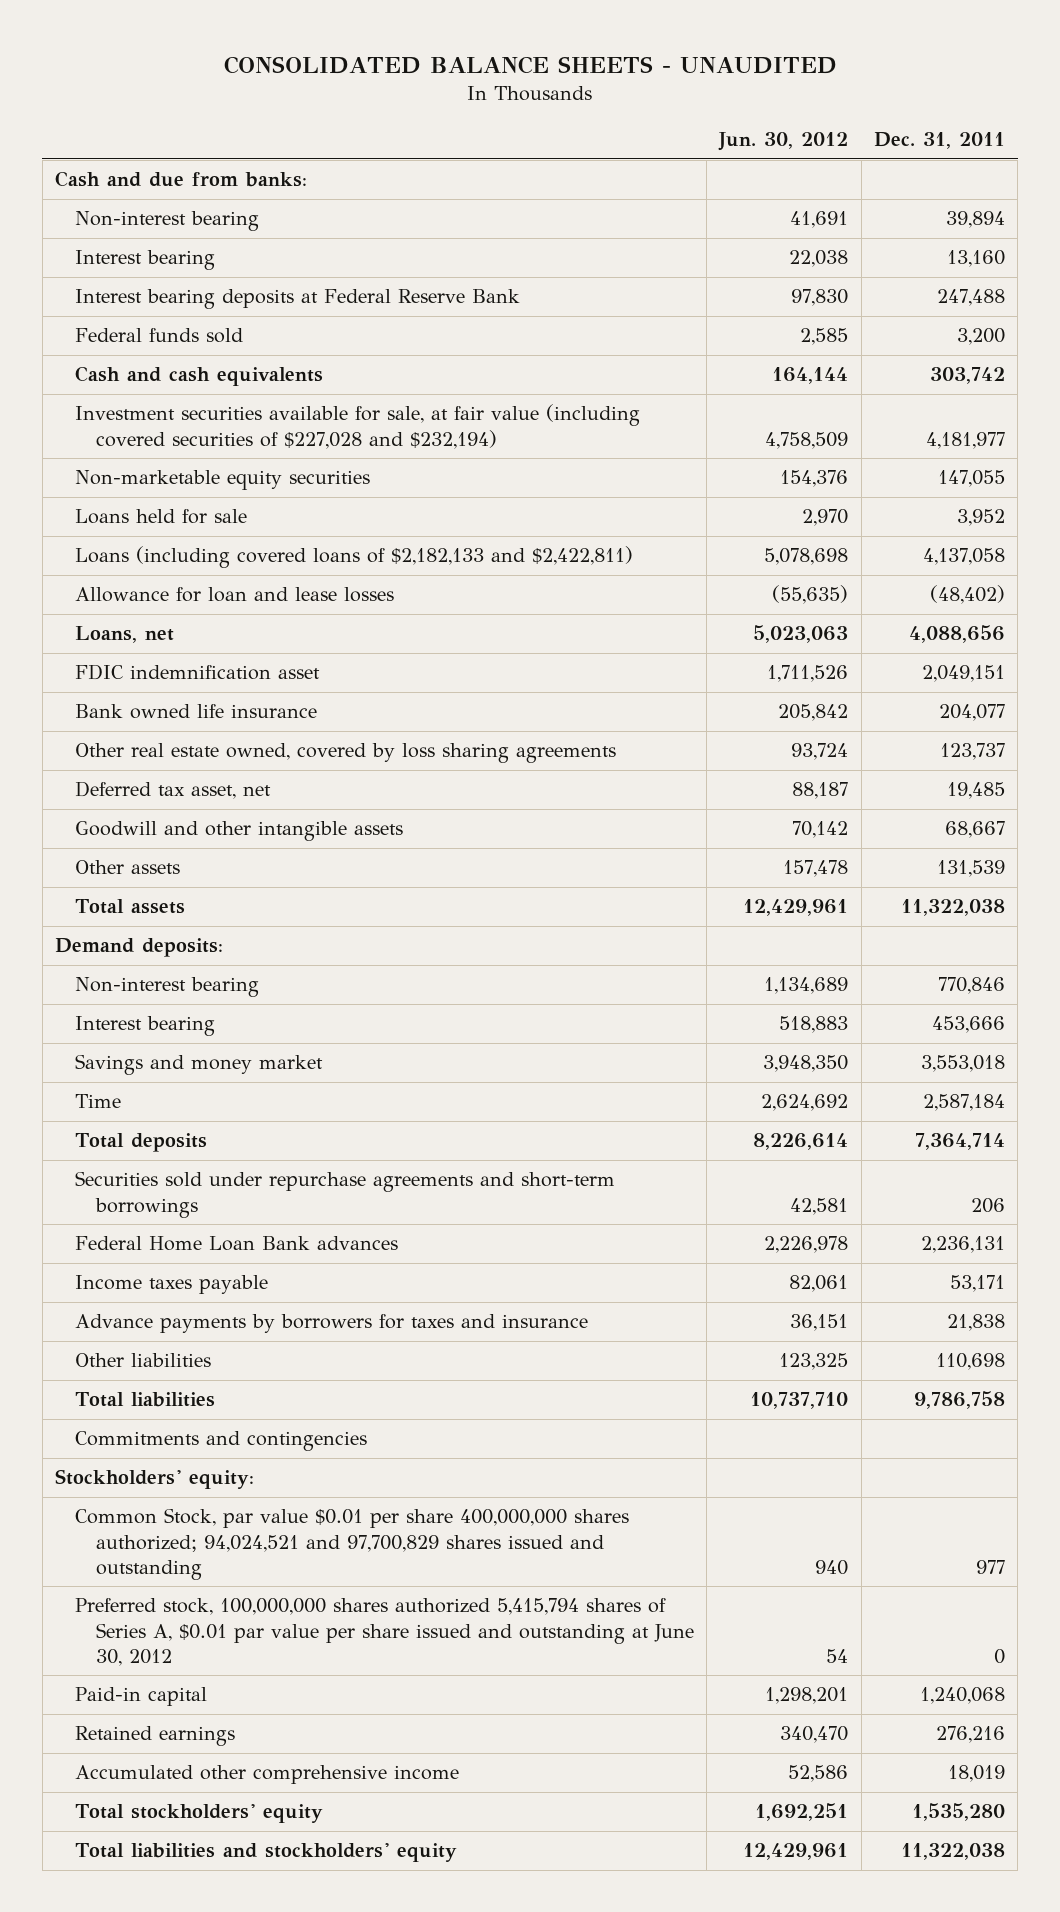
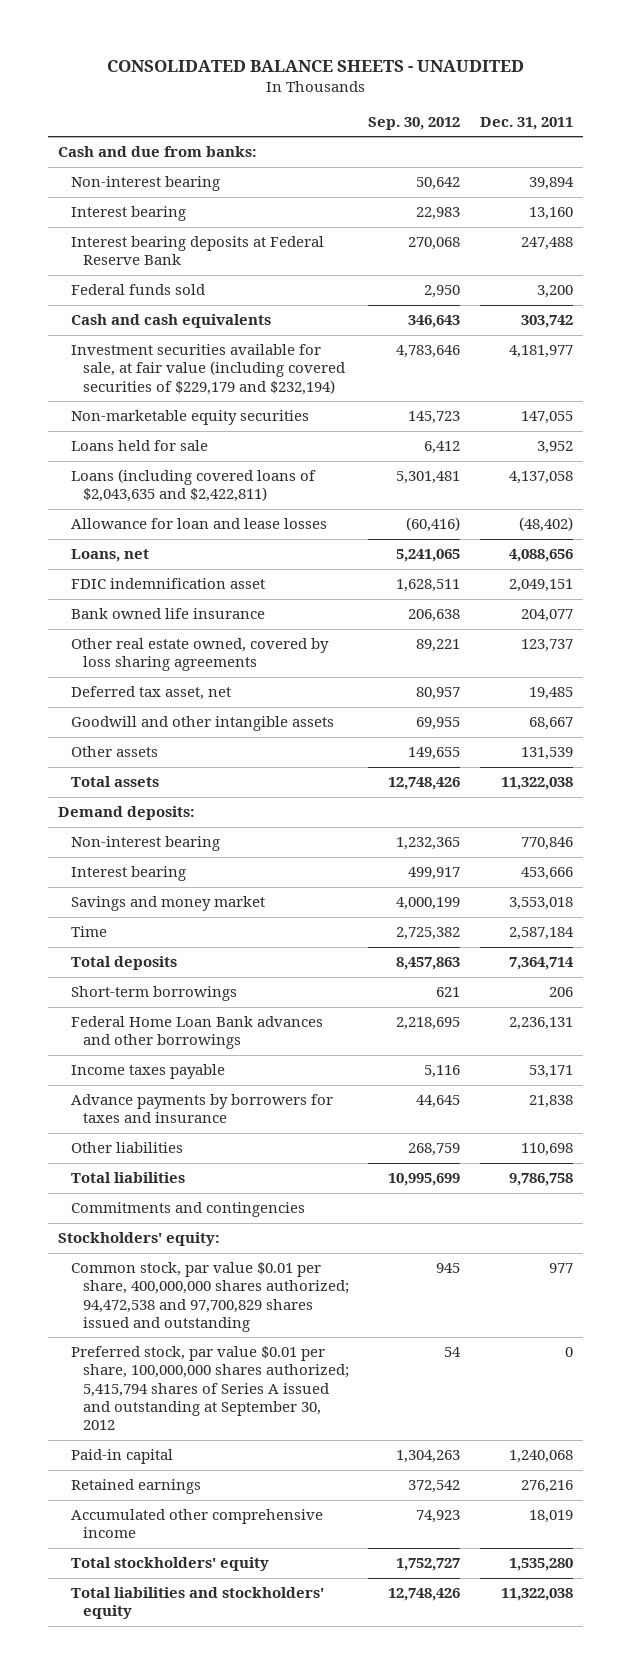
[718,132,849,152] Jun. 30, 2012 -> none
none -> [368,117,461,131] Sep. 30, 2012
[75,404,641,449] Investment securities available for sale, at fair value (including covered securities of $227,028 and $232,194) -> [70,344,345,395] Investment securities available for sale, at fair value (including covered securities of $229,179 and $232,194)
[75,546,634,569] Loans (including covered loans of $2,182,133 and $2,422,811) -> [70,469,316,503] Loans (including covered loans of $2,043,635 and $2,422,811)
[75,1171,616,1218] Securities sold under repurchase agreements and short-term borrowings -> [70,986,237,1002] Short-term borrowings
[75,1236,399,1252] Federal Home Loan Bank advances -> [70,1016,323,1050] Federal Home Loan Bank advances and other borrowings
[75,1508,630,1580] Common Stock, par value $0.01 per share 400,000,000 shares authorized; 94,024,521 and 97,700,829 shares issued and outstanding -> [70,1262,349,1333] Common stock, par value $0.01 per share, 400,000,000 shares authorized; 94,472,538 and 97,700,829 shares issued and outstanding
[75,1598,694,1666] Preferred stock, 100,000,000 shares authorized 5,415,794 shares of Series A, $0.01 par value per share issued and outstanding at June 30, 2012 -> [70,1346,349,1431] Preferred stock, par value $0.01 per share, 100,000,000 shares authorized; 5,415,794 shares of Series A issued and outstanding at September 30, 2012

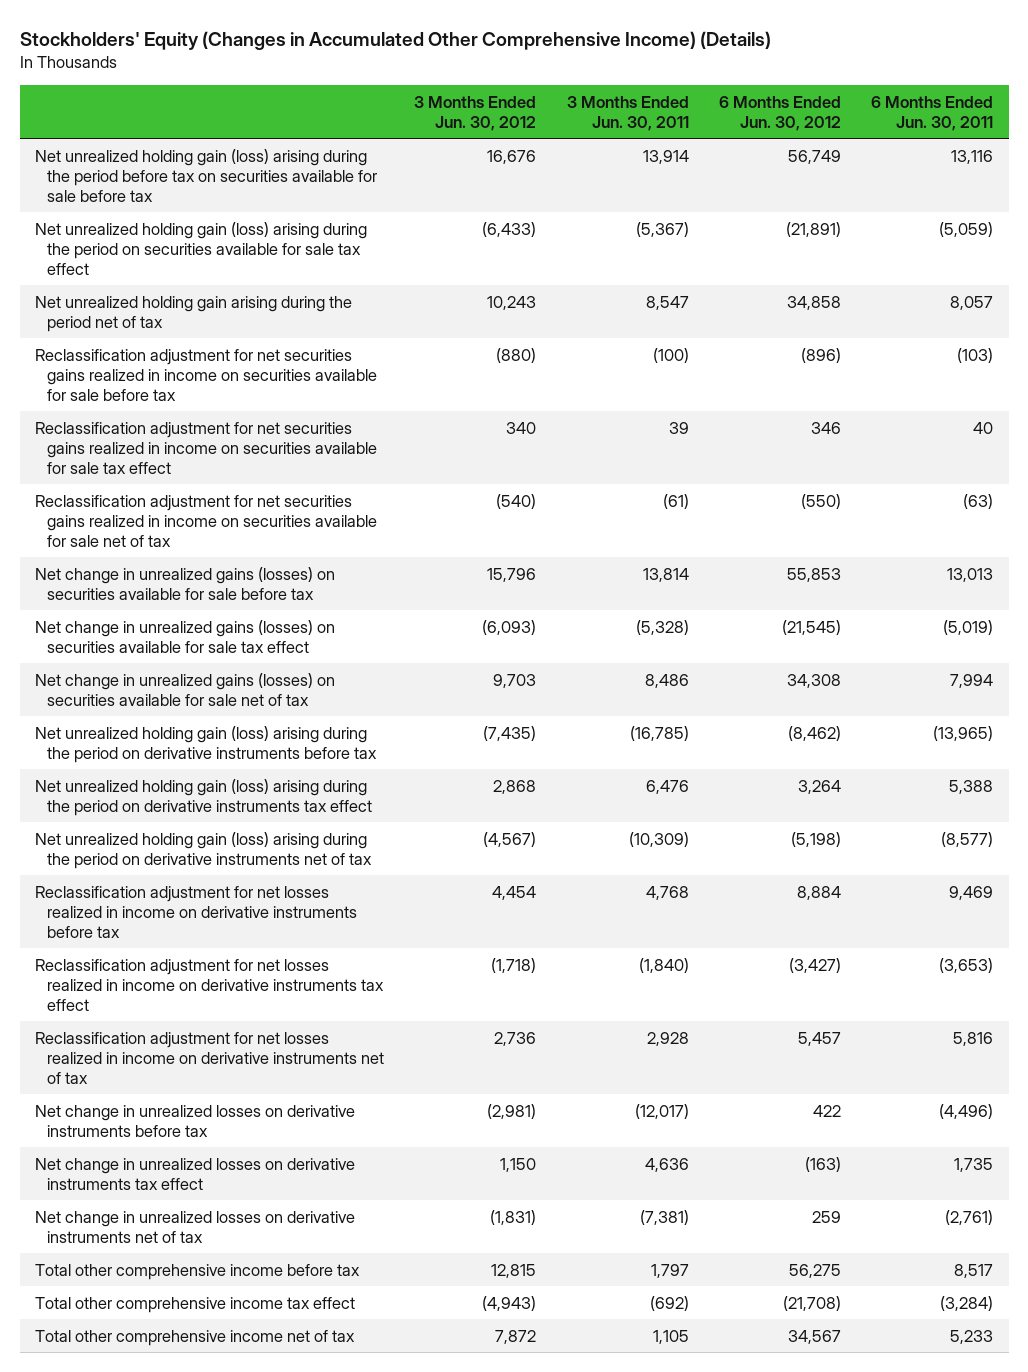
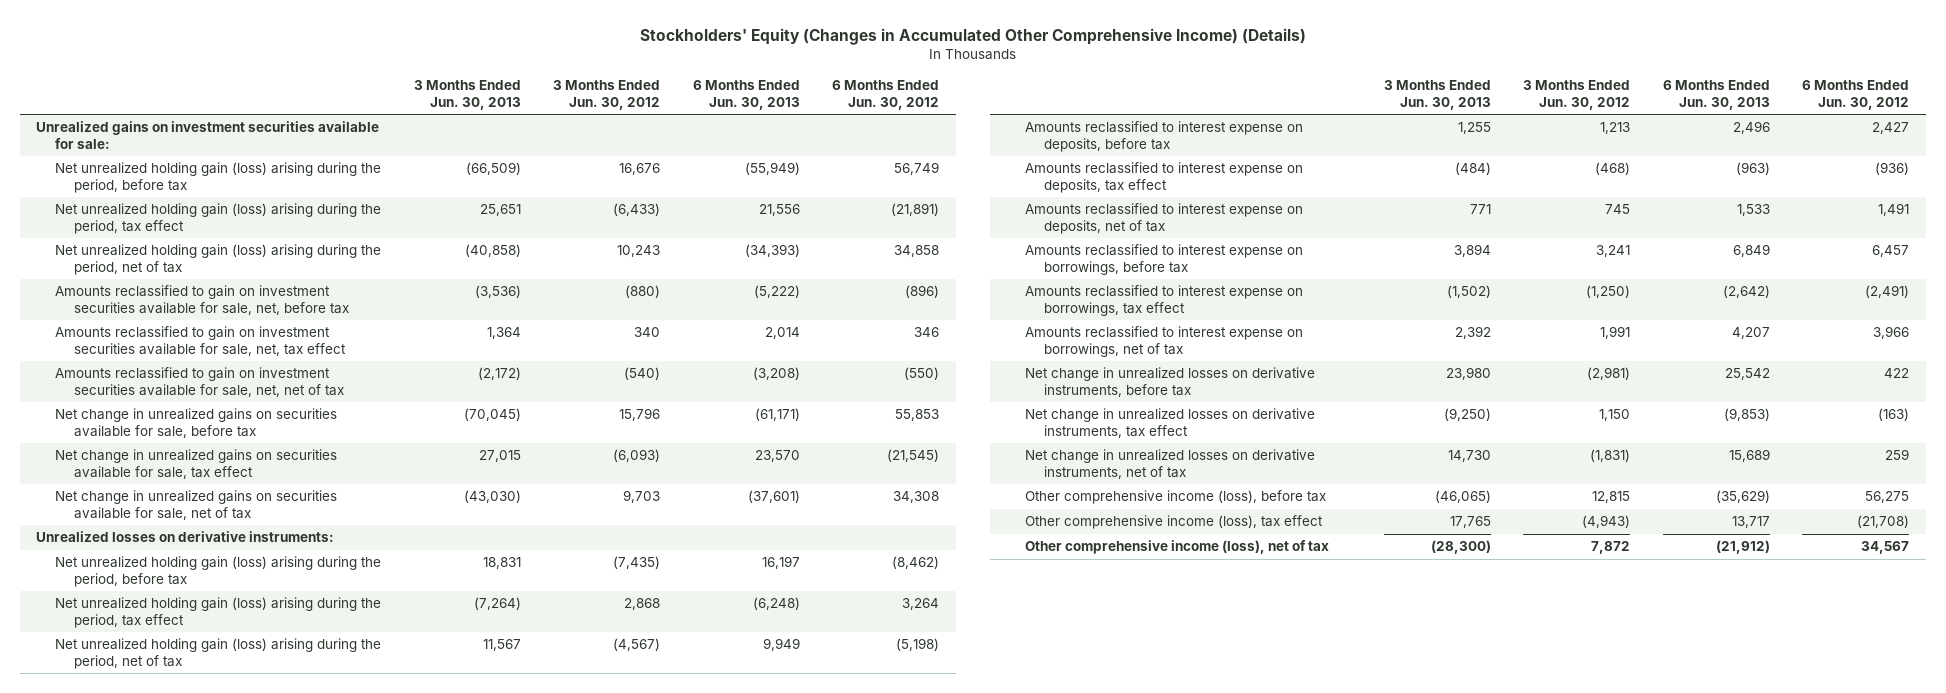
[566,95,689,131] 3 Months Ended Jun. 30, 2011 -> none
[871,95,994,131] 6 Months Ended Jun. 30, 2011 -> none
none -> [413,80,521,110] 3 Months Ended Jun. 30, 2013
none -> [692,80,800,110] 6 Months Ended Jun. 30, 2013
[34,885,357,938] Reclassification adjustment for net losses realized in income on derivative instruments before tax -> none
[34,958,384,1011] Reclassification adjustment for net losses realized in income on derivative instruments tax effect -> none
[34,1031,384,1084] Reclassification adjustment for net losses realized in income on derivative instruments net of tax -> none
none -> [36,121,380,149] Unrealized gains on investment securities available for sale:
[34,148,377,202] Net unrealized holding gain (loss) arising during the period before tax on securities available for sale before tax -> [54,162,381,193] Net unrealized holding gain (loss) arising during the period, before tax
[34,221,367,275] Net unrealized holding gain (loss) arising during the period on securities available for sale tax effect -> [54,203,381,234] Net unrealized holding gain (loss) arising during the period, tax effect
[34,295,352,332] Net unrealized holding gain arising during the period net of tax -> [54,244,381,275] Net unrealized holding gain (loss) arising during the period, net of tax
[34,348,377,401] Reclassification adjustment for net securities gains realized in income on securities available for sale before tax -> [54,285,349,315] Amounts reclassified to gain on investment securities available for sale, net, before tax
[34,421,377,474] Reclassification adjustment for net securities gains realized in income on securities available for sale tax effect -> [54,326,346,356] Amounts reclassified to gain on investment securities available for sale, net, tax effect
[34,494,377,547] Reclassification adjustment for net securities gains realized in income on securities available for sale net of tax -> [54,367,344,397] Amounts reclassified to gain on investment securities available for sale, net, net of tax
[34,566,335,600] Net change in unrealized gains (losses) on securities available for sale before tax -> [54,408,337,438] Net change in unrealized gains on securities available for sale, before tax
[34,619,335,653] Net change in unrealized gains (losses) on securities available for sale tax effect -> [54,449,337,479] Net change in unrealized gains on securities available for sale, tax effect
[34,672,335,706] Net change in unrealized gains (losses) on securities available for sale net of tax -> [54,490,337,520] Net change in unrealized gains on securities available for sale, net of tax
none -> [36,531,335,543] Unrealized losses on derivative instruments:
[34,725,377,763] Net unrealized holding gain (loss) arising during the period on derivative instruments before tax -> [54,556,381,587] Net unrealized holding gain (loss) arising during the period, before tax
[34,778,372,816] Net unrealized holding gain (loss) arising during the period on derivative instruments tax effect -> [54,597,381,628] Net unrealized holding gain (loss) arising during the period, tax effect
[34,831,372,869] Net unrealized holding gain (loss) arising during the period on derivative instruments net of tax -> [54,638,381,669] Net unrealized holding gain (loss) arising during the period, net of tax
none -> [1024,121,1303,152] Amounts reclassified to interest expense on deposits, before tax
none -> [1024,162,1303,193] Amounts reclassified to interest expense on deposits, tax effect
none -> [1024,203,1303,234] Amounts reclassified to interest expense on deposits, net of tax
none -> [1024,244,1303,275] Amounts reclassified to interest expense on borrowings, before tax
none -> [1024,285,1303,316] Amounts reclassified to interest expense on borrowings, tax effect
none -> [1024,326,1303,357] Amounts reclassified to interest expense on borrowings, net of tax
[34,1104,355,1137] Net change in unrealized losses on derivative instruments before tax -> [1024,367,1315,397] Net change in unrealized losses on derivative instruments, before tax
[34,1157,355,1190] Net change in unrealized losses on derivative instruments tax effect -> [1024,408,1315,438] Net change in unrealized losses on derivative instruments, tax effect
[34,1210,355,1243] Net change in unrealized losses on derivative instruments net of tax -> [1024,449,1315,479] Net change in unrealized losses on derivative instruments, net of tax
[34,1263,360,1280] Total other comprehensive income before tax -> [1024,490,1326,505] Other comprehensive income (loss), before tax
[34,1296,355,1313] Total other comprehensive income tax effect -> [1024,515,1323,530] Other comprehensive income (loss), tax effect
[34,1329,355,1346] Total other comprehensive income net of tax -> [1024,540,1329,555] Other comprehensive income (loss), net of tax

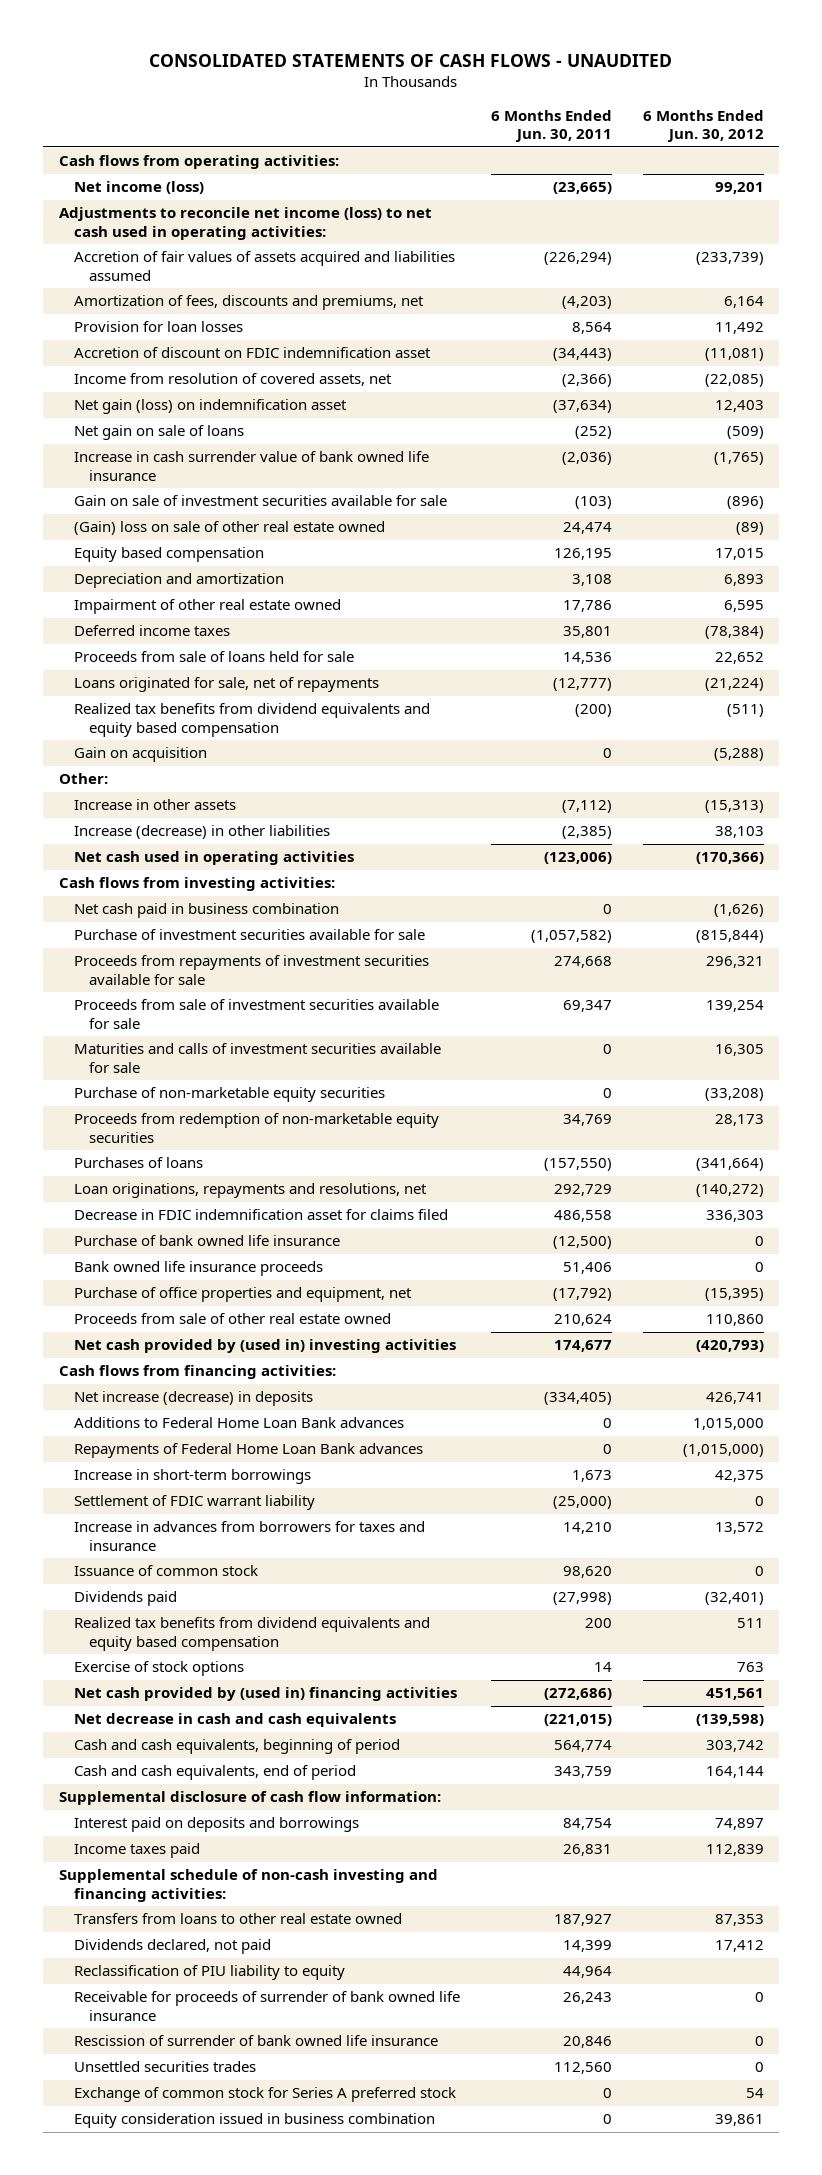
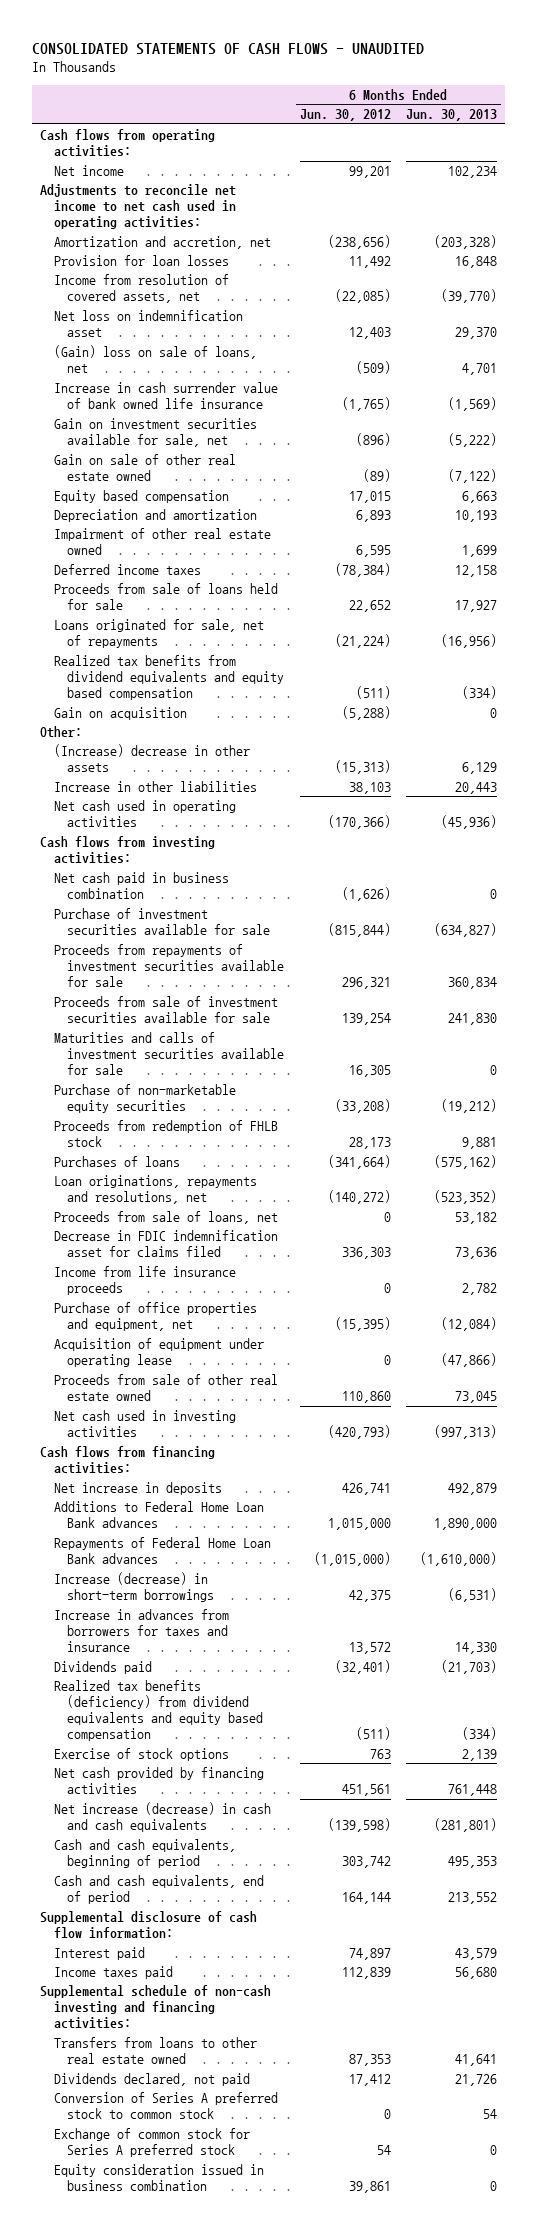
[490,110,612,143] 6 Months Ended Jun. 30, 2011 -> none
none -> [405,109,497,122] Jun. 30, 2013
[73,251,455,281] Accretion of fair values of assets acquired and liabilities assumed -> none
[73,295,424,311] Amortization of fees, discounts and premiums, net -> none
[73,181,204,195] Net income (loss) -> [53,165,124,177] Net income
[58,207,432,240] Adjustments to reconcile net income (loss) to net cash used in operating activities: -> [40,184,237,230] Adjustments to reconcile net income to net cash used in operating activities:
none -> [53,236,271,250] Amortization and accretion, net
[73,347,431,359] Accretion of discount on FDIC indemnification asset -> none
[73,399,347,415] Net gain (loss) on indemnification asset -> [53,310,243,338] Net loss on indemnification asset
[73,425,244,441] Net gain on sale of loans -> [53,345,257,374] (Gain) loss on sale of loans, net
[73,495,447,507] Gain on sale of investment securities available for sale -> [53,418,257,448] Gain on investment securities available for sale, net
[73,521,385,536] (Gain) loss on sale of other real estate owned -> [53,454,236,482] Gain on sale of other real estate owned
[73,799,236,811] Increase in other assets -> [53,744,250,773] (Increase) decrease in other assets
[73,825,330,840] Increase (decrease) in other liabilities -> [53,781,257,793] Increase in other liabilities
[73,1113,439,1143] Proceeds from redemption of non-marketable equity securities -> [53,1120,278,1148] Proceeds from redemption of FHLB stock
none -> [53,1211,278,1225] Proceeds from sale of loans, net
[73,1235,340,1247] Purchase of bank owned life insurance -> none
[73,1261,323,1277] Bank owned life insurance proceeds -> [53,1266,236,1296] Income from life insurance proceeds
none -> [53,1338,264,1368] Acquisition of equipment under operating lease
[73,1339,456,1354] Net cash provided by (used in) investing activities -> [53,1410,236,1438] Net cash used in investing activities
[73,1391,313,1407] Net increase (decrease) in deposits -> [53,1482,222,1496] Net increase in deposits
[73,1495,315,1511] Settlement of FDIC warrant liability -> none
[73,1469,311,1485] Increase in short-term borrowings -> [53,1572,215,1603] Increase (decrease) in short-term borrowings
[73,1565,258,1577] Issuance of common stock -> none
[73,1617,430,1651] Realized tax benefits from dividend equivalents and equity based compensation -> [53,1680,264,1742] Realized tax benefits (deficiency) from dividend equivalents and equity based compensation
[736,1618,764,1629] 511 -> [355,1727,391,1741] (511)
[73,1687,457,1702] Net cash provided by (used in) financing activities -> [53,1767,264,1795] Net cash provided by financing activities
[73,1713,396,1728] Net decrease in cash and cash equivalents -> [53,1802,271,1833] Net increase (decrease) in cash and cash equivalents
[73,1817,359,1833] Interest paid on deposits and borrowings -> [53,1947,145,1961] Interest paid
[73,1965,345,1981] Reclassification of PIU liability to equity -> none
[73,1991,460,2021] Receivable for proceeds of surrender of bank owned life insurance -> none
[73,2035,438,2047] Rescission of surrender of bank owned life insurance -> none
[73,2061,256,2073] Unsettled securities trades -> none
none -> [53,2092,278,2120] Conversion of Series A preferred stock to common stock

